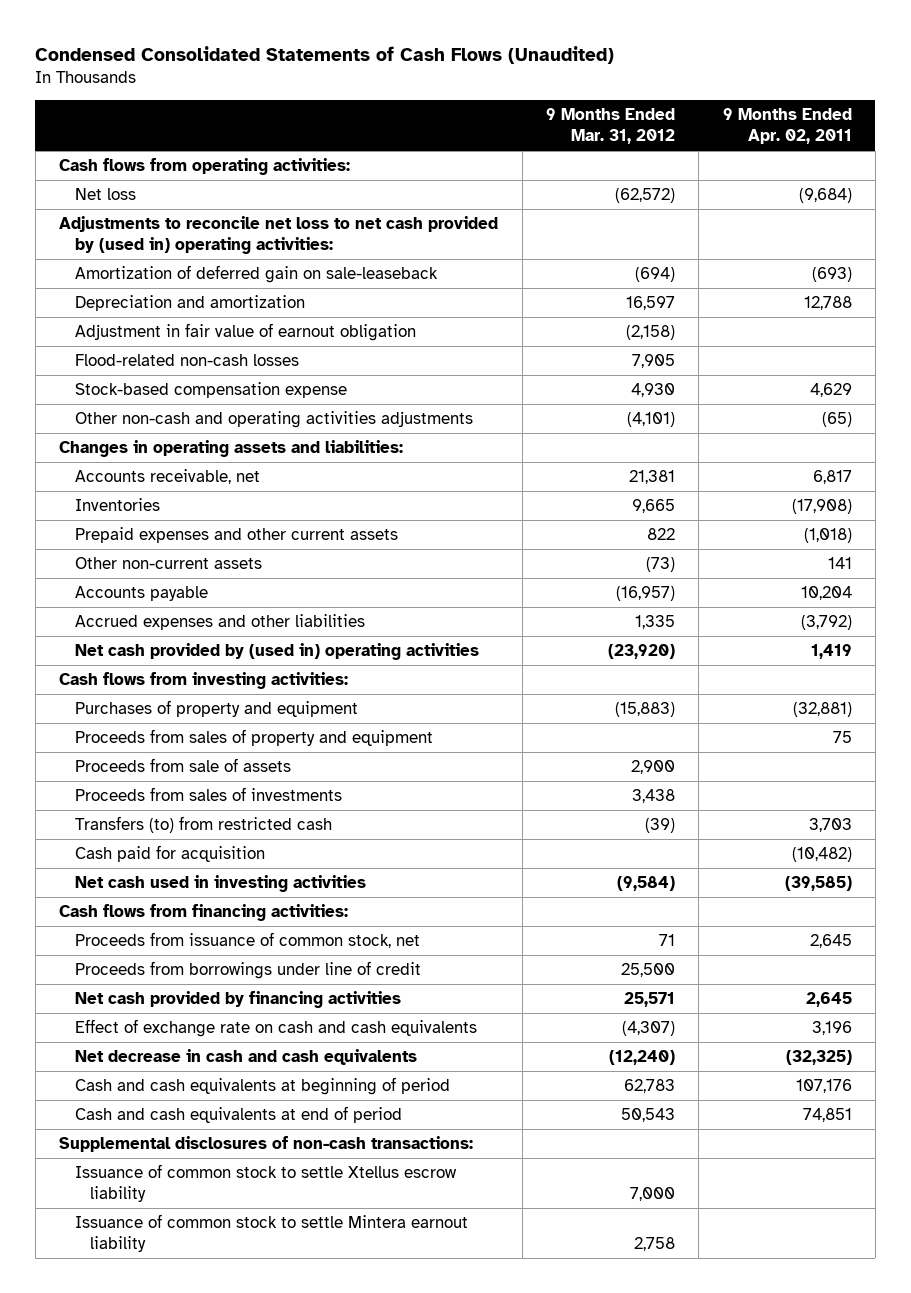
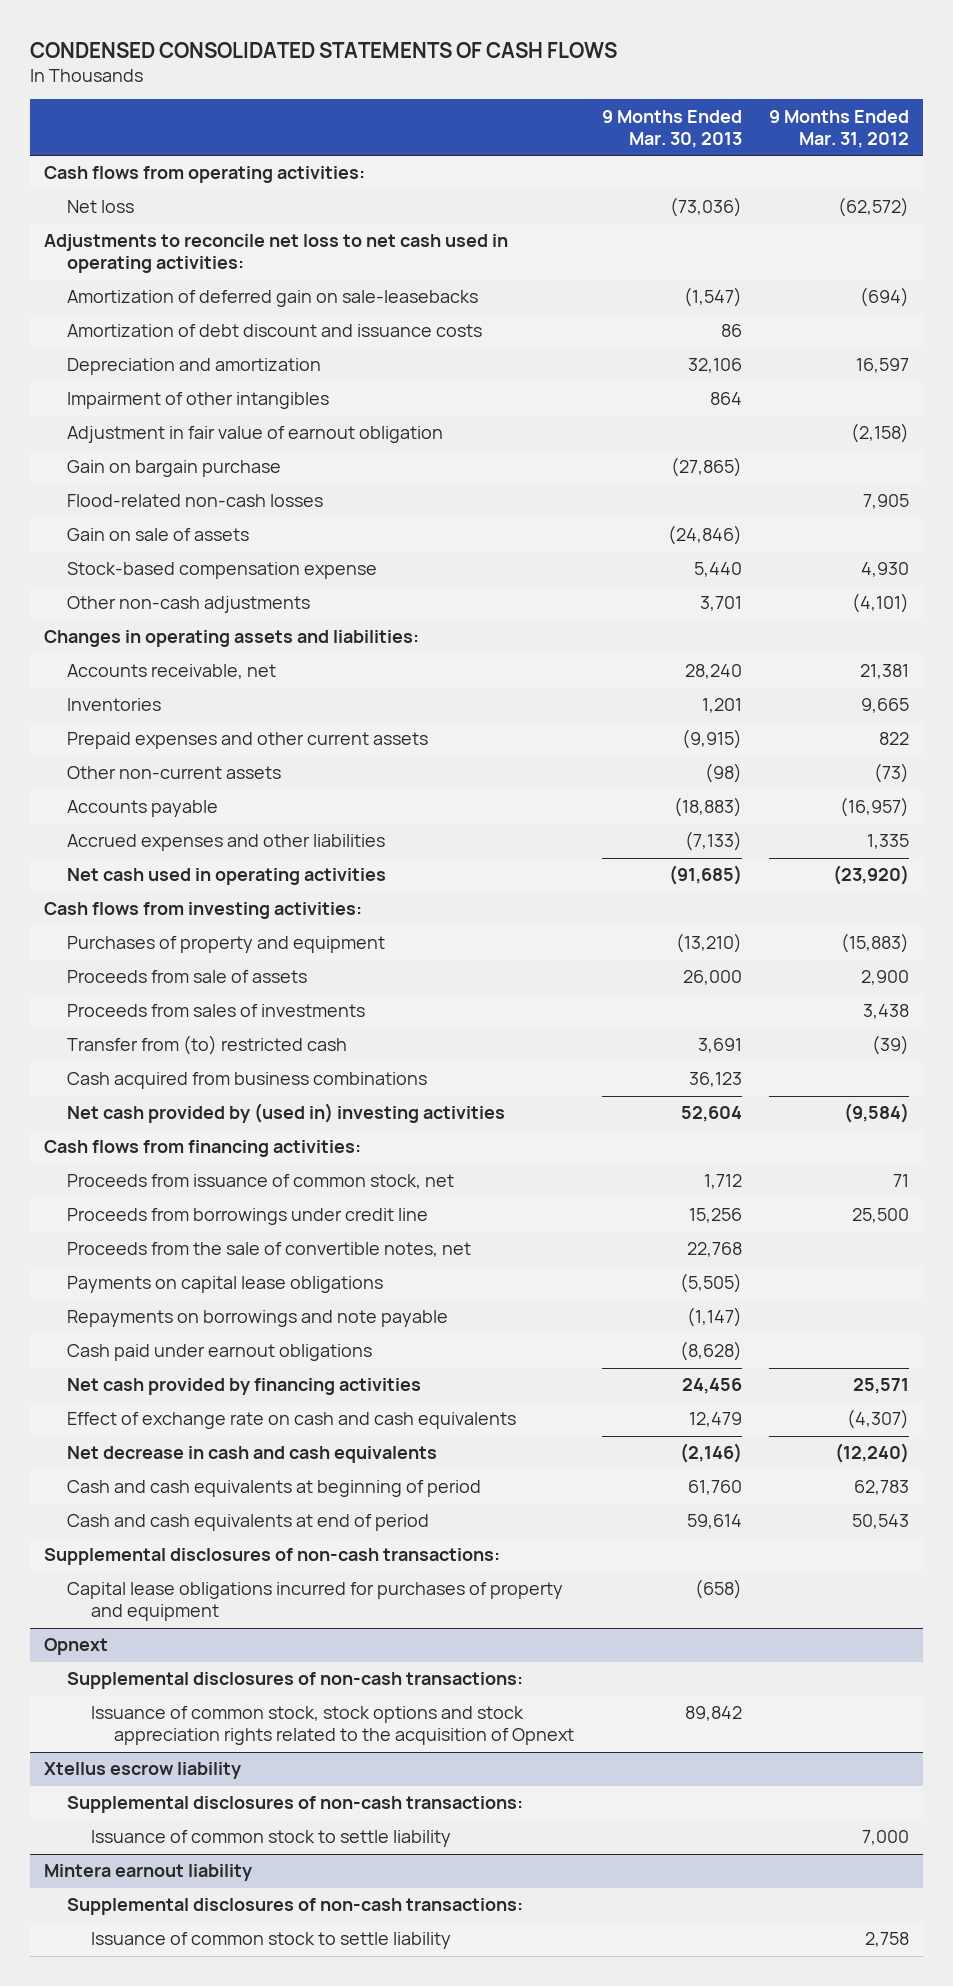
[35,46,615,65] Condensed Consolidated Statements of Cash Flows (Unaudited) -> [30,41,618,58] CONDENSED CONSOLIDATED STATEMENTS OF CASH FLOWS
[722,108,852,145] 9 Months Ended Apr. 02, 2011 -> none
none -> [601,109,742,148] 9 Months Ended Mar. 30, 2013
[59,216,499,255] Adjustments to reconcile net loss to net cash provided by (used in) operating activities: -> [43,234,508,274] Adjustments to reconcile net loss to net cash used in operating activities:
[74,265,438,284] Amortization of deferred gain on sale-leaseback -> [67,290,479,308] Amortization of deferred gain on sale-leasebacks
none -> [67,324,483,338] Amortization of debt discount and issuance costs
none -> [67,392,330,410] Impairment of other intangibles
none -> [67,460,282,478] Gain on bargain purchase
none -> [67,528,250,542] Gain on sale of assets
[74,411,473,429] Other non-cash and operating activities adjustments -> [67,596,311,614] Other non-cash adjustments
[74,643,479,661] Net cash provided by (used in) operating activities -> [67,868,387,886] Net cash used in operating activities
[74,729,433,747] Proceeds from sales of property and equipment -> none
[74,816,332,834] Transfers (to) from restricted cash -> [67,1035,348,1056] Transfer from (to) restricted cash
[74,845,265,863] Cash paid for acquisition -> [67,1072,428,1090] Cash acquired from business combinations
[74,875,366,893] Net cash used in investing activities -> [67,1103,506,1124] Net cash provided by (used in) investing activities
[74,961,421,980] Proceeds from borrowings under line of credit -> [67,1208,429,1226] Proceeds from borrowings under credit line
none -> [67,1242,472,1258] Proceeds from the sale of convertible notes, net
none -> [67,1276,384,1294] Payments on capital lease obligations
none -> [67,1310,449,1328] Repayments on borrowings and note payable
none -> [67,1344,373,1362] Cash paid under earnout obligations
none -> [67,1582,564,1622] Capital lease obligations incurred for purchases of property and equipment
none -> [43,1638,108,1656] Opnext
none -> [67,1672,524,1690] Supplemental disclosures of non-cash transactions:
none -> [90,1706,575,1746] Issuance of common stock, stock options and stock appreciation rights related to the acquisition of Opnext
none -> [43,1762,241,1780] Xtellus escrow liability
none -> [67,1796,524,1814] Supplemental disclosures of non-cash transactions:
[74,1164,457,1203] Issuance of common stock to settle Xtellus escrow liability -> [90,1830,451,1848] Issuance of common stock to settle liability
none -> [43,1864,252,1882] Mintera earnout liability
none -> [67,1898,524,1916] Supplemental disclosures of non-cash transactions:
[74,1214,468,1253] Issuance of common stock to settle Mintera earnout liability -> [90,1932,451,1950] Issuance of common stock to settle liability

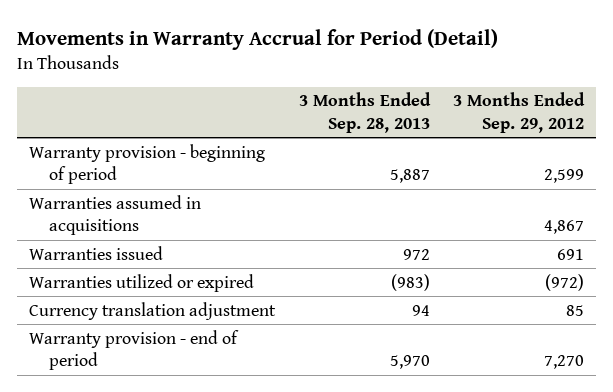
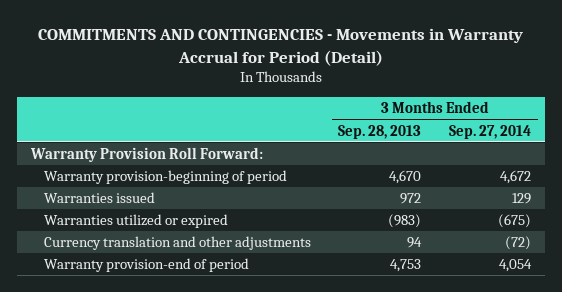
[17,28,499,50] Movements in Warranty Accrual for Period (Detail) -> [37,27,523,66] COMMITMENTS AND CONTINGENCIES - Movements in Warranty Accrual for Period (Detail)
[453,92,586,133] 3 Months Ended Sep. 29, 2012 -> none
none -> [448,124,531,139] Sep. 27, 2014
[28,194,201,236] Warranties assumed in acquisitions -> none
none -> [29,147,263,163] Warranty Provision Roll Forward:
[28,143,265,185] Warranty provision - beginning of period -> [43,170,287,185] Warranty provision-beginning of period
[389,169,430,184] 5,887 -> [389,170,422,185] 4,670
[28,301,276,320] Currency translation adjustment -> [43,236,311,251] Currency translation and other adjustments
[28,329,239,371] Warranty provision - end of period -> [43,258,249,273] Warranty provision-end of period
[389,355,430,370] 5,970 -> [390,259,422,273] 4,753

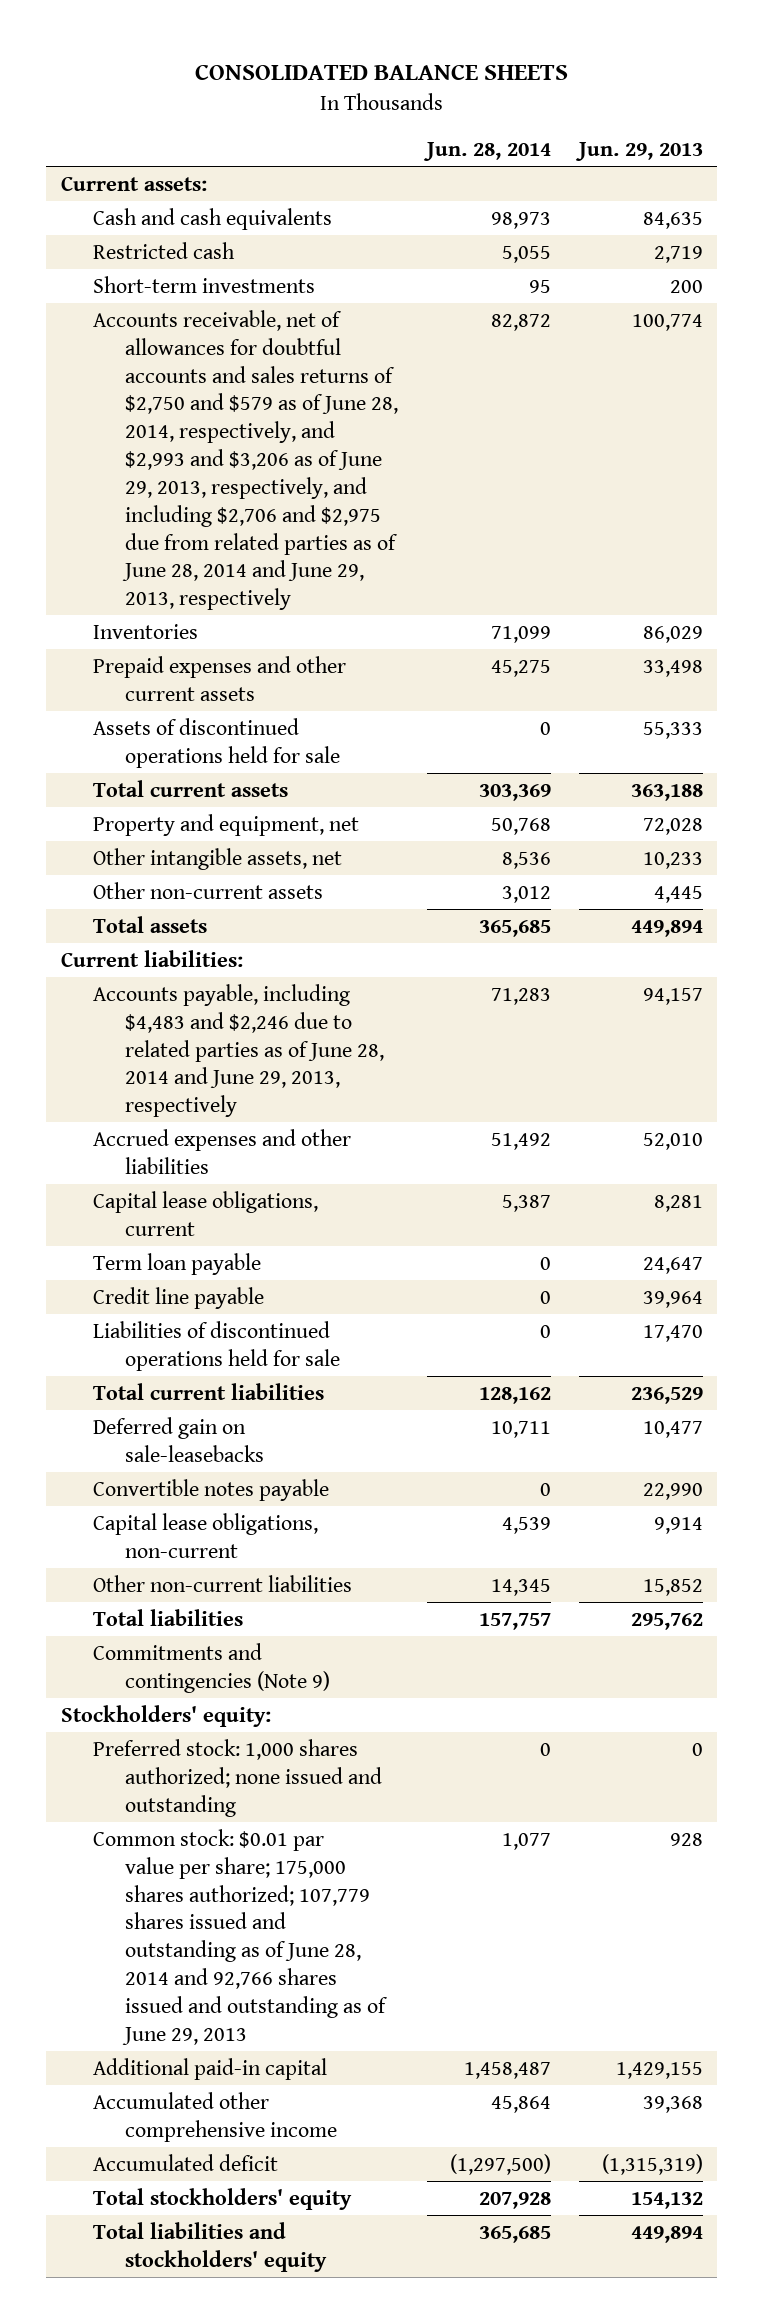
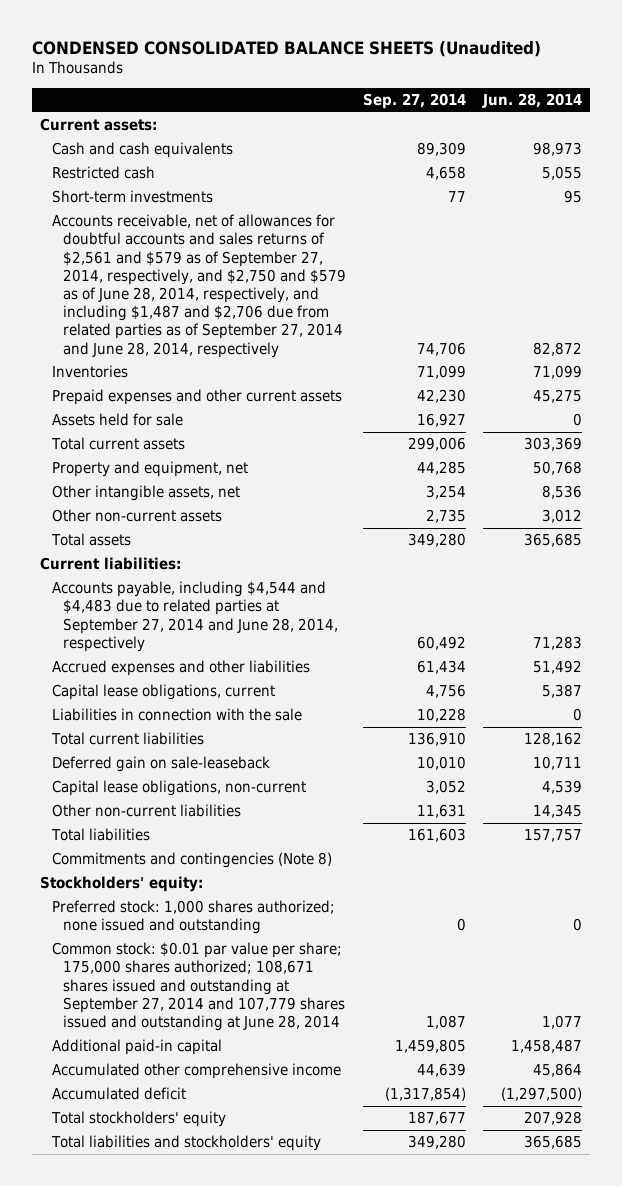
[194,64,568,81] CONSOLIDATED BALANCE SHEETS -> [31,41,541,58] CONDENSED CONSOLIDATED BALANCE SHEETS (Unaudited)
[575,141,704,161] Jun. 29, 2013 -> none
none -> [362,92,466,109] Sep. 27, 2014
[93,309,399,611] Accounts receivable, net of allowances for doubtful accounts and sales returns of $2,750 and $579 as of June 28, 2014, respectively, and $2,993 and $3,206 as of June 29, 2013, respectively, and including $2,706 and $2,975 due from related parties as of June 28, 2014 and June 29, 2013, respectively -> [51,214,347,358] Accounts receivable, net of allowances for doubtful accounts and sales returns of $2,561 and $579 as of September 27, 2014, respectively, and $2,750 and $579 as of June 28, 2014, respectively, and including $1,487 and $2,706 due from related parties as of September 27, 2014 and June 28, 2014, respectively
[93,717,341,768] Assets of discontinued operations held for sale -> [51,413,183,427] Assets held for sale
[93,983,385,1118] Accounts payable, including $4,483 and $2,246 due to related parties as of June 28, 2014 and June 29, 2013, respectively -> [51,581,339,652] Accounts payable, including $4,544 and $4,483 due to related parties at September 27, 2014 and June 28, 2014, respectively
[93,1252,262,1275] Term loan payable -> none
[93,1286,265,1309] Credit line payable -> none
[93,1320,341,1371] Liabilities of discontinued operations held for sale -> [51,708,302,722] Liabilities in connection with the sale
[93,1478,330,1501] Convertible notes payable -> none
[93,1416,265,1462] Deferred gain on sale-leasebacks -> [51,756,270,773] Deferred gain on sale-leaseback
[93,1642,331,1693] Commitments and contingencies (Note 9) -> [51,852,332,869] Commitments and contingencies (Note 8)
[93,1828,389,2045] Common stock: $0.01 par value per share; 175,000 shares authorized; 107,779 shares issued and outstanding as of June 28, 2014 and 92,766 shares issued and outstanding as of June 29, 2013 -> [51,942,346,1032] Common stock: $0.01 par value per share; 175,000 shares authorized; 108,671 shares issued and outstanding at September 27, 2014 and 107,779 shares issued and outstanding at June 28, 2014

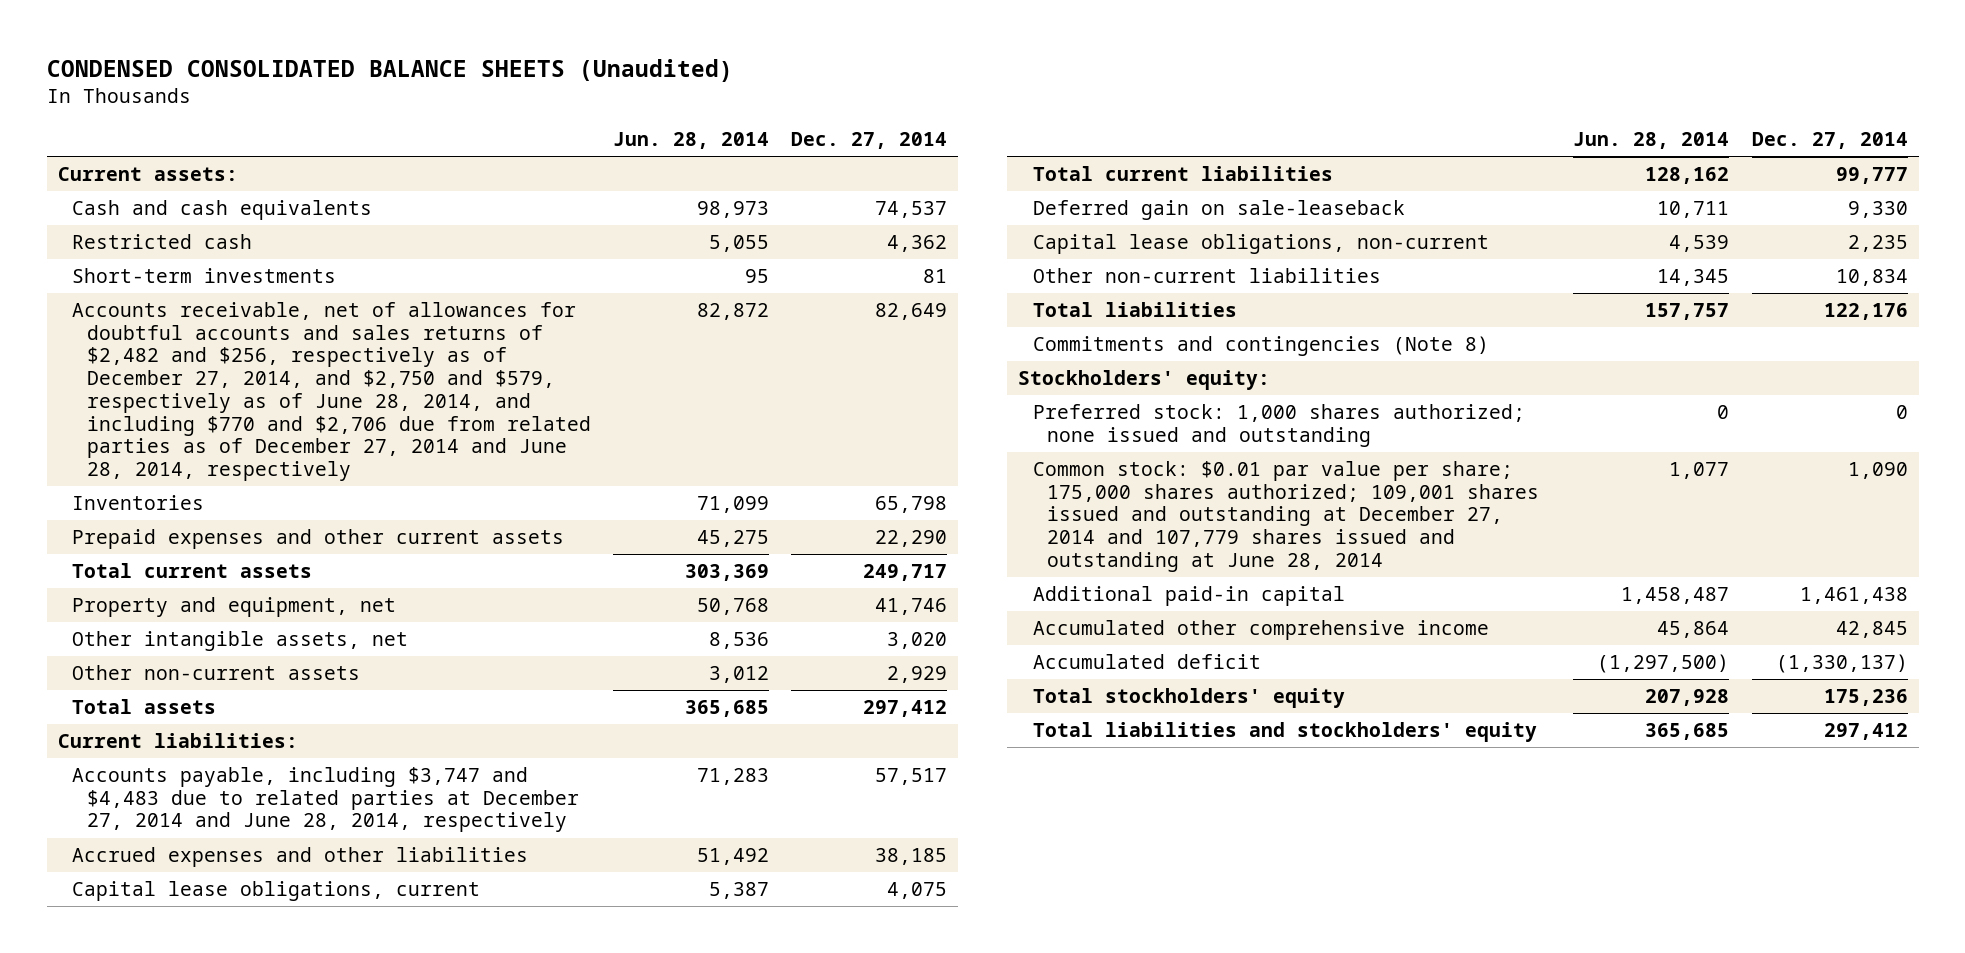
[362,92,466,109] Sep. 27, 2014 -> none
none -> [791,132,948,150] Dec. 27, 2014
[51,214,347,358] Accounts receivable, net of allowances for doubtful accounts and sales returns of $2,561 and $579 as of September 27, 2014, respectively, and $2,750 and $579 as of June 28, 2014, respectively, and including $1,487 and $2,706 due from related parties as of September 27, 2014 and June 28, 2014, respectively -> [72,302,591,481] Accounts receivable, net of allowances for doubtful accounts and sales returns of $2,482 and $256, respectively as of December 27, 2014, and $2,750 and $579, respectively as of June 28, 2014, and including $770 and $2,706 due from related parties as of December 27, 2014 and June 28, 2014, respectively
[51,413,183,427] Assets held for sale -> none
[51,581,339,652] Accounts payable, including $4,544 and $4,483 due to related parties at September 27, 2014 and June 28, 2014, respectively -> [72,767,579,833] Accounts payable, including $3,747 and $4,483 due to related parties at December 27, 2014 and June 28, 2014, respectively
[51,708,302,722] Liabilities in connection with the sale -> none
[51,942,346,1032] Common stock: $0.01 par value per share; 175,000 shares authorized; 108,671 shares issued and outstanding at September 27, 2014 and 107,779 shares issued and outstanding at June 28, 2014 -> [1032,461,1540,572] Common stock: $0.01 par value per share; 175,000 shares authorized; 109,001 shares issued and outstanding at December 27, 2014 and 107,779 shares issued and outstanding at June 28, 2014

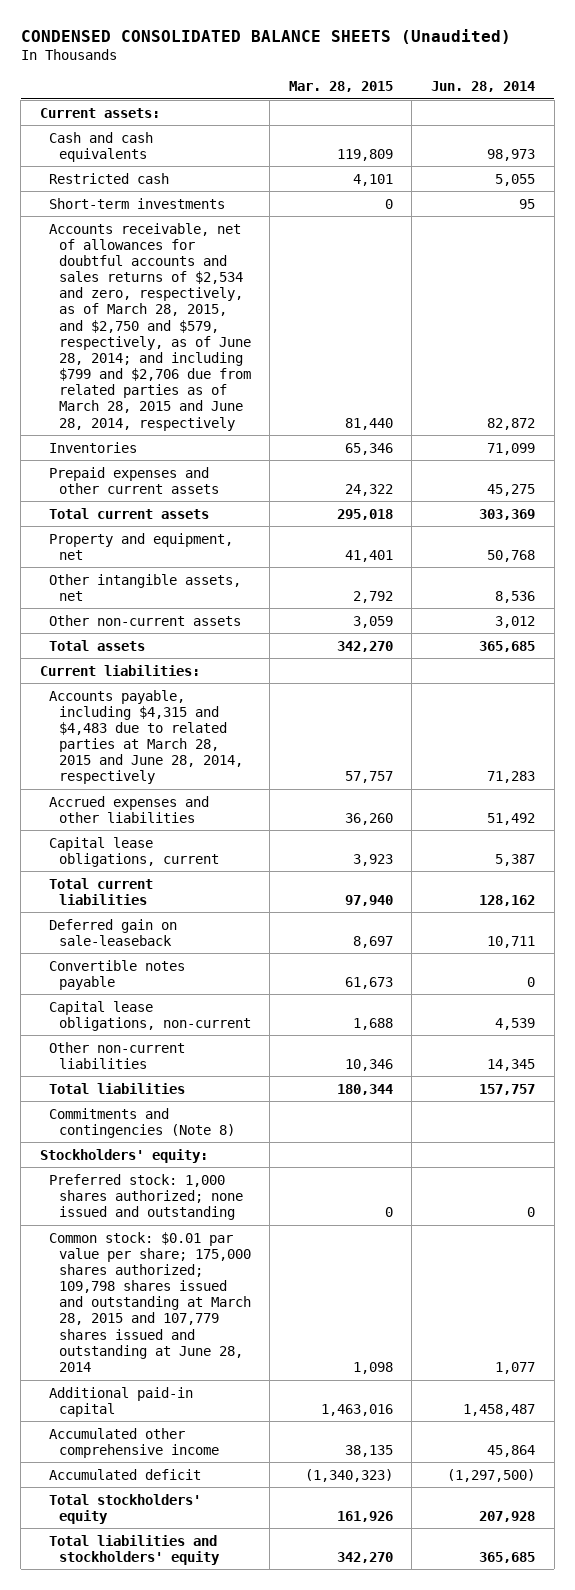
[791,132,948,150] Dec. 27, 2014 -> none
none -> [288,80,393,92] Mar. 28, 2015
[72,302,591,481] Accounts receivable, net of allowances for doubtful accounts and sales returns of $2,482 and $256, respectively as of December 27, 2014, and $2,750 and $579, respectively as of June 28, 2014, and including $770 and $2,706 due from related parties as of December 27, 2014 and June 28, 2014, respectively -> [49,222,251,431] Accounts receivable, net of allowances for doubtful accounts and sales returns of $2,534 and zero, respectively, as of March 28, 2015, and $2,750 and $579, respectively, as of June 28, 2014; and including $799 and $2,706 due from related parties as of March 28, 2015 and June 28, 2014, respectively
[72,767,579,833] Accounts payable, including $3,747 and $4,483 due to related parties at December 27, 2014 and June 28, 2014, respectively -> [49,689,243,785] Accounts payable, including $4,315 and $4,483 due to related parties at March 28, 2015 and June 28, 2014, respectively
none -> [49,959,186,990] Convertible notes payable
[1032,461,1540,572] Common stock: $0.01 par value per share; 175,000 shares authorized; 109,001 shares issued and outstanding at December 27, 2014 and 107,779 shares issued and outstanding at June 28, 2014 -> [49,1231,251,1372] Common stock: $0.01 par value per share; 175,000 shares authorized; 109,798 shares issued and outstanding at March 28, 2015 and 107,779 shares issued and outstanding at June 28, 2014

